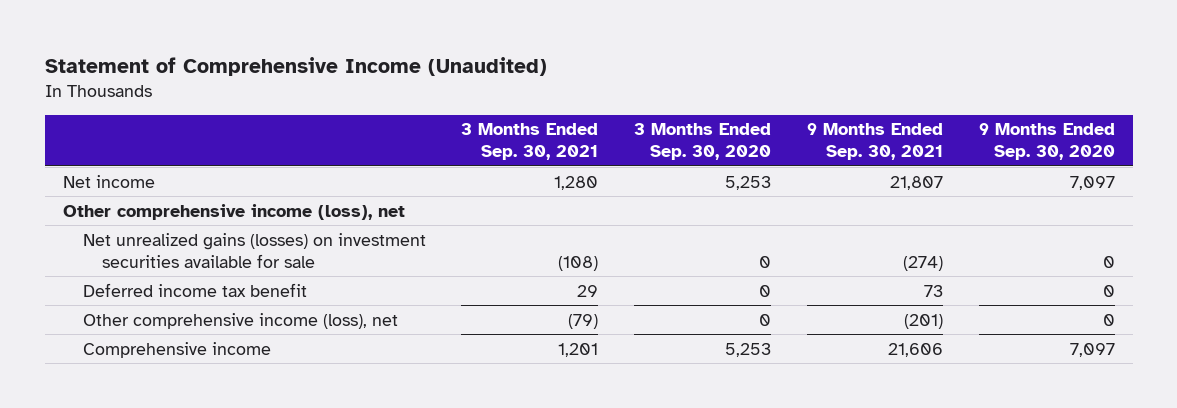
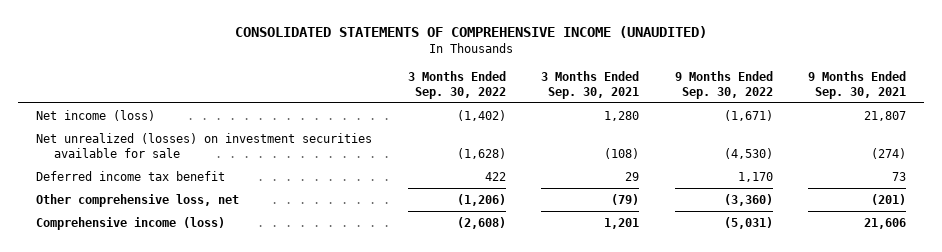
[44,56,547,76] Statement of Comprehensive Income (Unaudited) -> [235,25,708,38] CONSOLIDATED STATEMENTS OF COMPREHENSIVE INCOME (UNAUDITED)
[634,123,772,161] 3 Months Ended Sep. 30, 2020 -> none
[978,123,1115,161] 9 Months Ended Sep. 30, 2020 -> none
none -> [407,70,506,99] 3 Months Ended Sep. 30, 2022
none -> [674,70,773,99] 9 Months Ended Sep. 30, 2022
[62,203,405,220] Other comprehensive income (loss), net -> none
[62,174,155,188] Net income -> [36,109,156,121] Net income (loss)
[82,232,426,268] Net unrealized gains (losses) on investment securities available for sale -> [36,132,373,158] Net unrealized (losses) on investment securities available for sale
[82,312,398,329] Other comprehensive income (loss), net -> [36,193,240,207] Other comprehensive loss, net
[82,341,271,358] Comprehensive income -> [36,216,226,230] Comprehensive income (loss)

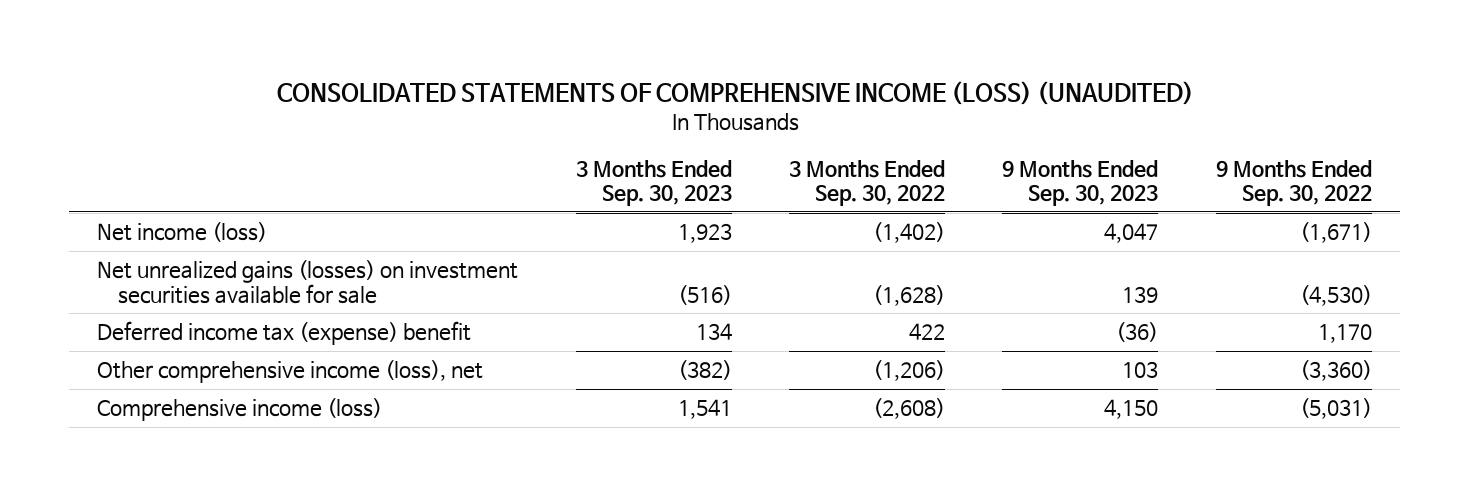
[235,25,708,38] CONSOLIDATED STATEMENTS OF COMPREHENSIVE INCOME (UNAUDITED) -> [276,80,1194,105] CONSOLIDATED STATEMENTS OF COMPREHENSIVE INCOME (LOSS) (UNAUDITED)
[541,70,640,99] 3 Months Ended Sep. 30, 2021 -> none
[807,70,906,99] 9 Months Ended Sep. 30, 2021 -> none
none -> [575,160,732,207] 3 Months Ended Sep. 30, 2023
none -> [1002,160,1159,207] 9 Months Ended Sep. 30, 2023
[36,132,373,158] Net unrealized (losses) on investment securities available for sale -> [97,260,519,304] Net unrealized gains (losses) on investment securities available for sale
[36,170,226,181] Deferred income tax benefit -> [97,321,472,346] Deferred income tax (expense) benefit
[36,193,240,207] Other comprehensive loss, net -> [97,360,484,384] Other comprehensive income (loss), net

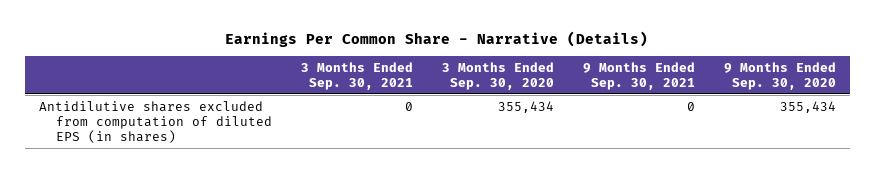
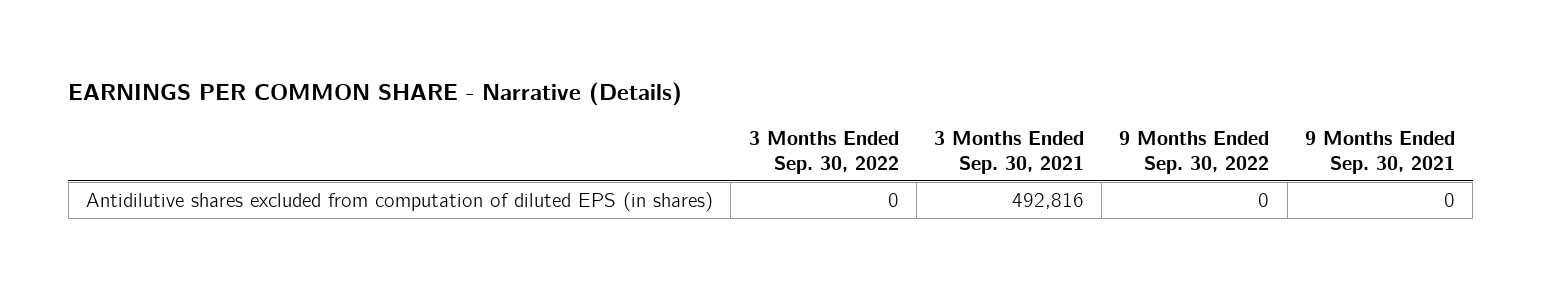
[225,30,649,47] Earnings Per Common Share - Narrative (Details) -> [68,81,683,106] EARNINGS PER COMMON SHARE - Narrative (Details)
[441,61,554,90] 3 Months Ended Sep. 30, 2020 -> none
[723,61,836,90] 9 Months Ended Sep. 30, 2020 -> none
none -> [748,130,899,174] 3 Months Ended Sep. 30, 2022
none -> [1119,130,1270,174] 9 Months Ended Sep. 30, 2022
[404,101,413,111] 0 -> [1011,192,1084,209] 492,816

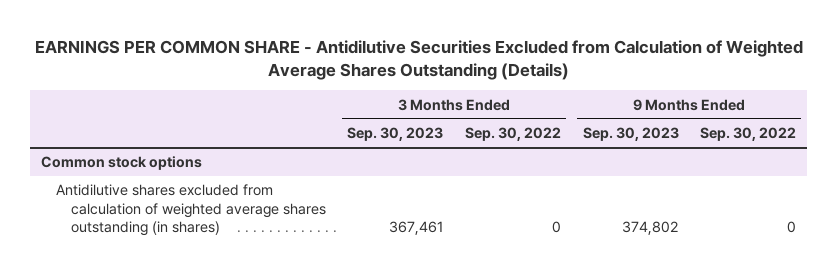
[68,81,683,106] EARNINGS PER COMMON SHARE - Narrative (Details) -> [34,40,803,80] EARNINGS PER COMMON SHARE - Antidilutive Securities Excluded from Calculation of Weighted Average Shares Outstanding (Details)
[933,130,1084,174] 3 Months Ended Sep. 30, 2021 -> none
[1304,130,1455,174] 9 Months Ended Sep. 30, 2021 -> none
none -> [347,127,444,142] Sep. 30, 2023
none -> [582,127,679,142] Sep. 30, 2023
none -> [41,156,203,171] Common stock options
[86,191,714,212] Antidilutive shares excluded from computation of diluted EPS (in shares) -> [56,184,326,237] Antidilutive shares excluded from calculation of weighted average shares outstanding (in shares)

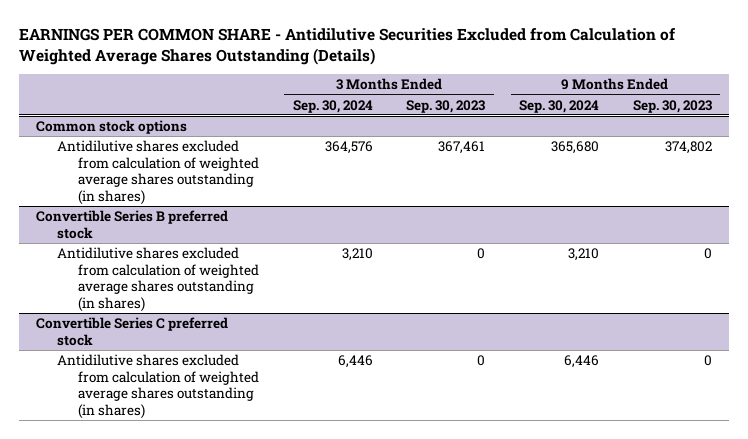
[464,127,561,142] Sep. 30, 2022 -> none
[700,127,797,142] Sep. 30, 2022 -> none
none -> [292,99,373,113] Sep. 30, 2024
none -> [519,99,600,113] Sep. 30, 2024
none -> [35,210,228,239] Convertible Series B preferred stock
none -> [56,247,259,312] Antidilutive shares excluded from calculation of weighted average shares outstanding (in shares)
none -> [35,317,228,346] Convertible Series C preferred stock
none -> [56,354,259,419] Antidilutive shares excluded from calculation of weighted average shares outstanding (in shares)

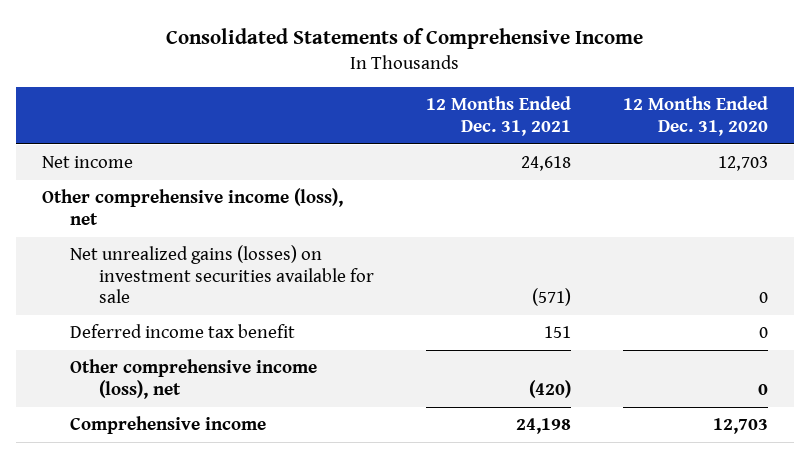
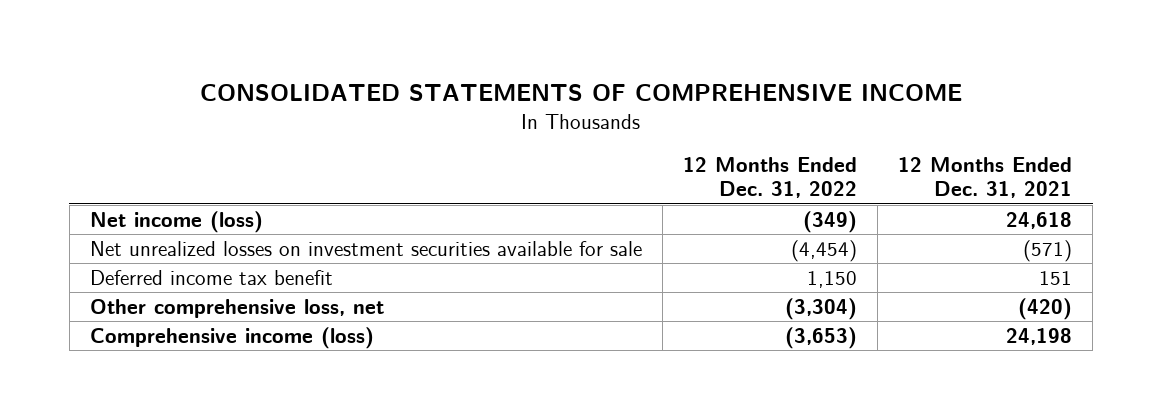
[166,28,644,50] Consolidated Statements of Comprehensive Income -> [200,84,963,102] CONSOLIDATED STATEMENTS OF COMPREHENSIVE INCOME
[623,96,769,136] 12 Months Ended Dec. 31, 2020 -> none
none -> [683,157,858,199] 12 Months Ended Dec. 31, 2022
[41,188,343,225] Other comprehensive income (loss), net -> none
[41,156,133,169] Net income -> [89,210,263,233] Net income (loss)
[70,245,374,304] Net unrealized gains (losses) on investment securities available for sale -> [89,240,642,256] Net unrealized losses on investment securities available for sale
[70,359,318,399] Other comprehensive income (loss), net -> [89,298,384,318] Other comprehensive loss, net
[70,416,267,435] Comprehensive income -> [89,326,374,349] Comprehensive income (loss)

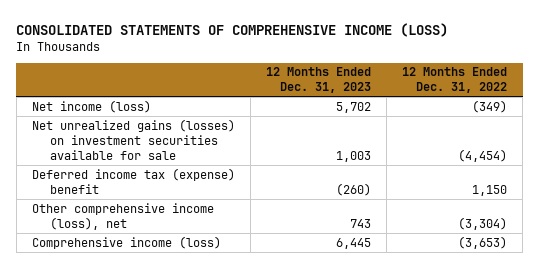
[200,84,963,102] CONSOLIDATED STATEMENTS OF COMPREHENSIVE INCOME -> [16,22,449,37] CONSOLIDATED STATEMENTS OF COMPREHENSIVE INCOME (LOSS)
[898,157,1073,199] 12 Months Ended Dec. 31, 2021 -> none
none -> [266,67,372,94] 12 Months Ended Dec. 31, 2023
[89,240,642,256] Net unrealized losses on investment securities available for sale -> [31,118,235,160] Net unrealized gains (losses) on investment securities available for sale
[89,269,333,285] Deferred income tax benefit -> [31,167,235,194] Deferred income tax (expense) benefit
[89,298,384,318] Other comprehensive loss, net -> [31,202,214,230] Other comprehensive income (loss), net

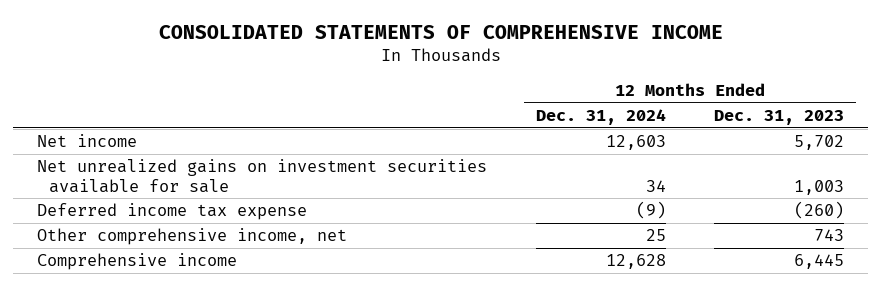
[16,22,449,37] CONSOLIDATED STATEMENTS OF COMPREHENSIVE INCOME (LOSS) -> [158,24,723,39] CONSOLIDATED STATEMENTS OF COMPREHENSIVE INCOME
[402,67,508,94] 12 Months Ended Dec. 31, 2022 -> none
none -> [535,108,666,125] Dec. 31, 2024
[31,99,151,113] Net income (loss) -> [37,134,138,148] Net income
[31,118,235,160] Net unrealized gains (losses) on investment securities available for sale -> [37,159,488,193] Net unrealized gains on investment securities available for sale
[31,167,235,194] Deferred income tax (expense) benefit -> [37,203,308,221] Deferred income tax expense
[31,202,214,230] Other comprehensive income (loss), net -> [37,228,348,246] Other comprehensive income, net
[31,235,221,249] Comprehensive income (loss) -> [37,253,238,271] Comprehensive income

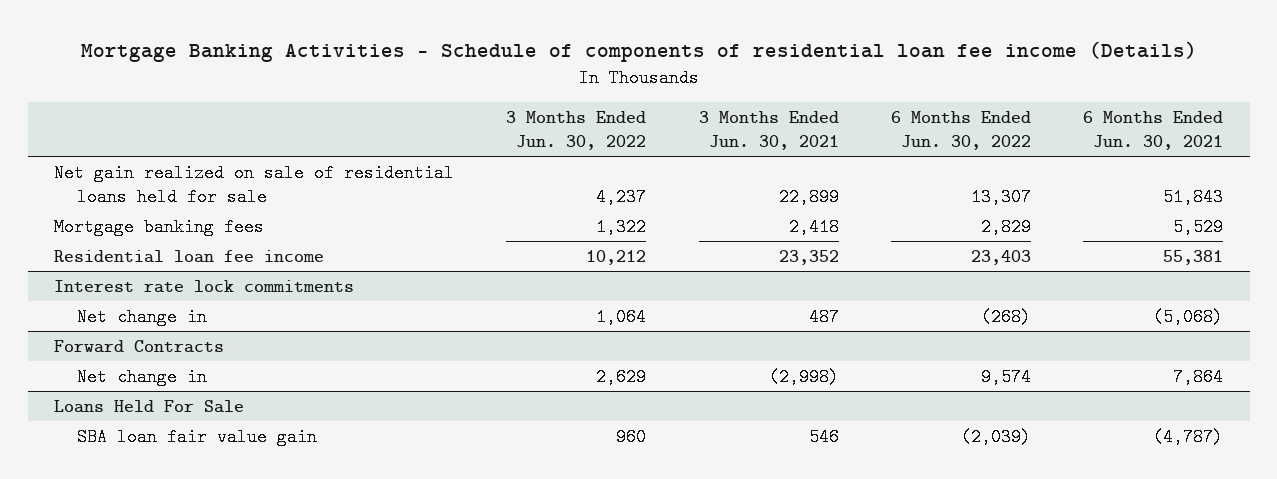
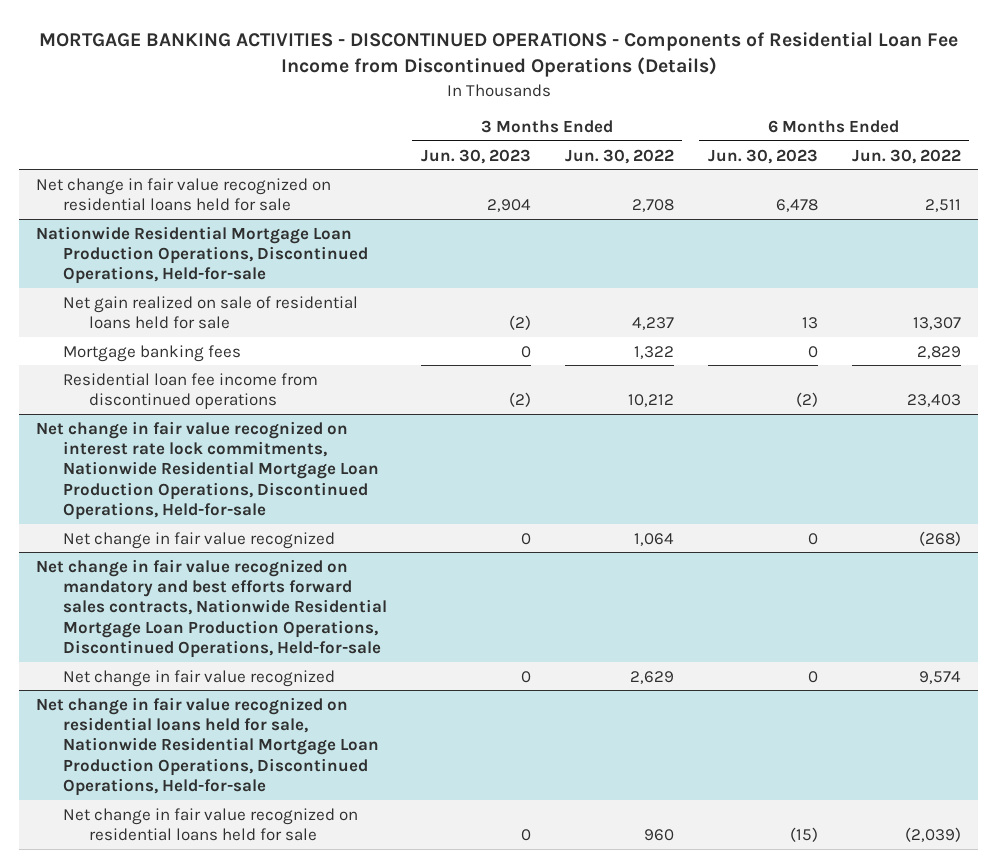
[80,41,1197,63] Mortgage Banking Activities - Schedule of components of residential loan fee income (Details) -> [38,31,958,78] MORTGAGE BANKING ACTIVITIES - DISCONTINUED OPERATIONS - Components of Residential Loan Fee Income from Discontinued Operations (Details)
[698,111,839,151] 3 Months Ended Jun. 30, 2021 -> none
[1083,111,1224,151] 6 Months Ended Jun. 30, 2021 -> none
none -> [420,148,531,164] Jun. 30, 2023
none -> [707,148,818,164] Jun. 30, 2023
none -> [36,177,332,212] Net change in fair value recognized on residential loans held for sale
none -> [36,225,368,285] Nationwide Residential Mortgage Loan Production Operations, Discontinued Operations, Held-for-sale
[54,279,355,293] Interest rate lock commitments -> none
[54,339,225,353] Forward Contracts -> none
[54,399,245,413] Loans Held For Sale -> none
[54,249,325,263] Residential loan fee income -> [62,372,318,410] Residential loan fee income from discontinued operations
none -> [36,420,379,521] Net change in fair value recognized on interest rate lock commitments, Nationwide Residential Mortgage Loan Production Operations, Discontinued Operations, Held-for-sale
[76,307,207,326] Net change in -> [62,531,335,549] Net change in fair value recognized
none -> [36,558,387,659] Net change in fair value recognized on mandatory and best efforts forward sales contracts, Nationwide Residential Mortgage Loan Production Operations, Discontinued Operations, Held-for-sale
[76,367,207,386] Net change in -> [62,669,335,687] Net change in fair value recognized
none -> [36,696,379,797] Net change in fair value recognized on residential loans held for sale, Nationwide Residential Mortgage Loan Production Operations, Discontinued Operations, Held-for-sale
[76,427,317,446] SBA loan fair value gain -> [62,807,358,842] Net change in fair value recognized on residential loans held for sale

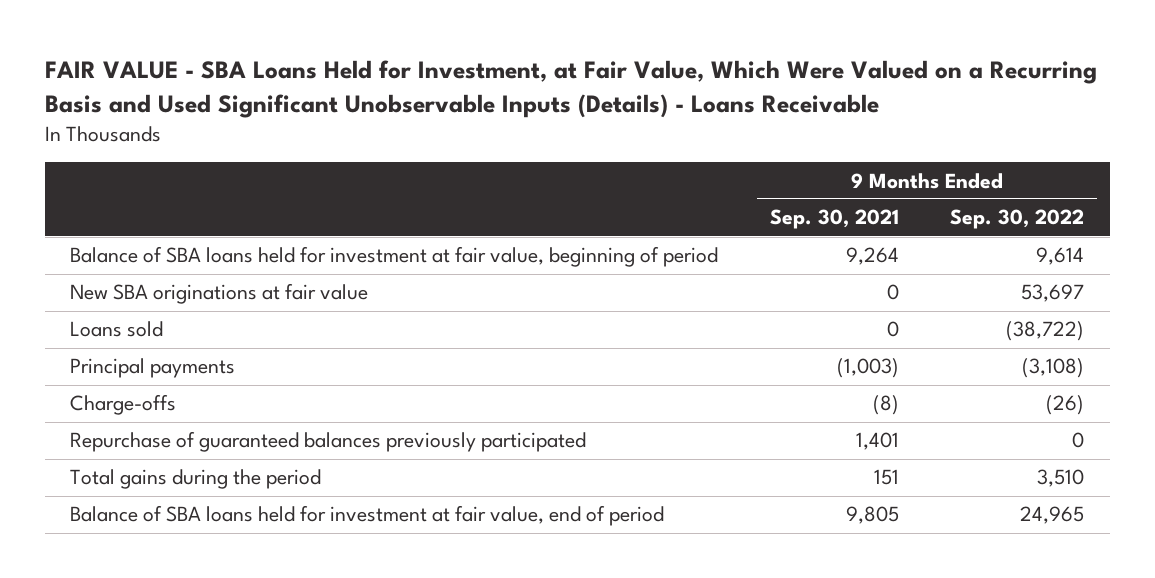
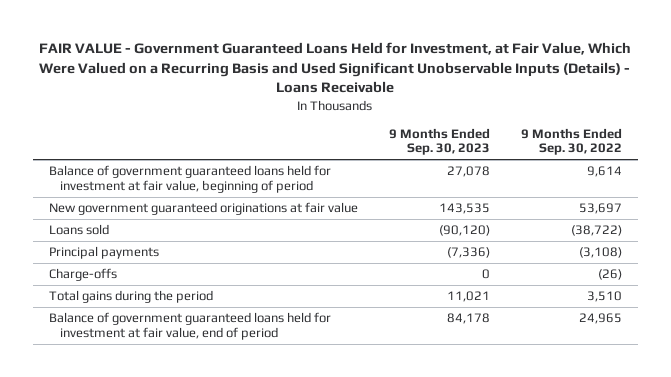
[44,60,1097,118] FAIR VALUE - SBA Loans Held for Investment, at Fair Value, Which Were Valued on a Recurring Basis and Used Significant Unobservable Inputs (Details) - Loans Receivable -> [39,41,632,94] FAIR VALUE - Government Guaranteed Loans Held for Investment, at Fair Value, Which Were Valued on a Recurring Basis and Used Significant Unobservable Inputs (Details) - Loans Receivable
[769,209,899,230] Sep. 30, 2021 -> none
none -> [388,127,490,156] 9 Months Ended Sep. 30, 2023
[70,246,719,268] Balance of SBA loans held for investment at fair value, beginning of period -> [48,165,331,194] Balance of government guaranteed loans held for investment at fair value, beginning of period
[70,283,369,305] New SBA originations at fair value -> [48,202,358,216] New government guaranteed originations at fair value
[70,431,587,453] Repurchase of guaranteed balances previously participated -> none
[70,505,665,527] Balance of SBA loans held for investment at fair value, end of period -> [48,312,331,341] Balance of government guaranteed loans held for investment at fair value, end of period

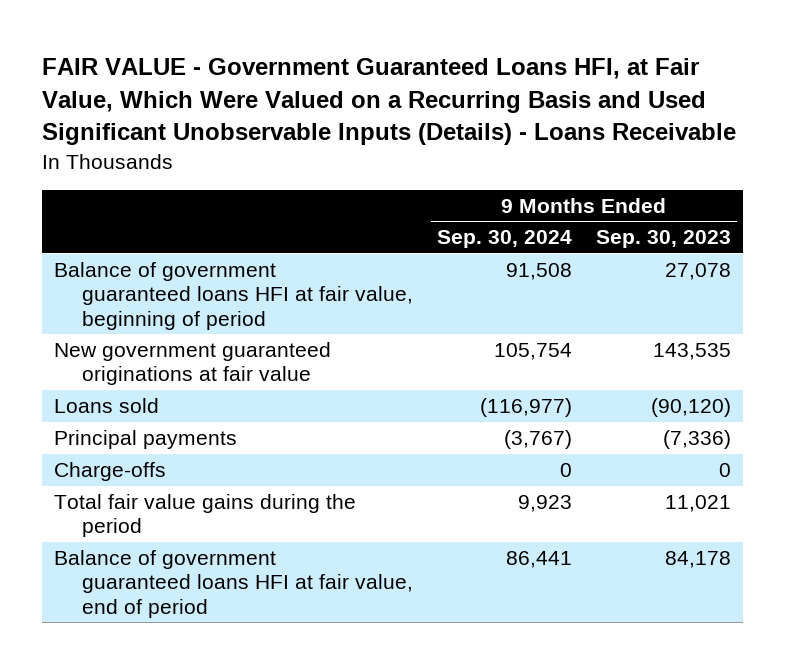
[39,41,632,94] FAIR VALUE - Government Guaranteed Loans Held for Investment, at Fair Value, Which Were Valued on a Recurring Basis and Used Significant Unobservable Inputs (Details) - Loans Receivable -> [42,57,737,146] FAIR VALUE - Government Guaranteed Loans HFI, at Fair Value, Which Were Valued on a Recurring Basis and Used Significant Unobservable Inputs (Details) - Loans Receivable
[521,127,623,156] 9 Months Ended Sep. 30, 2022 -> none
none -> [437,230,573,249] Sep. 30, 2024
[48,165,331,194] Balance of government guaranteed loans held for investment at fair value, beginning of period -> [54,262,414,330] Balance of government guaranteed loans HFI at fair value, beginning of period
[48,290,213,304] Total gains during the period -> [54,494,357,538] Total fair value gains during the period
[48,312,331,341] Balance of government guaranteed loans held for investment at fair value, end of period -> [54,550,414,618] Balance of government guaranteed loans HFI at fair value, end of period

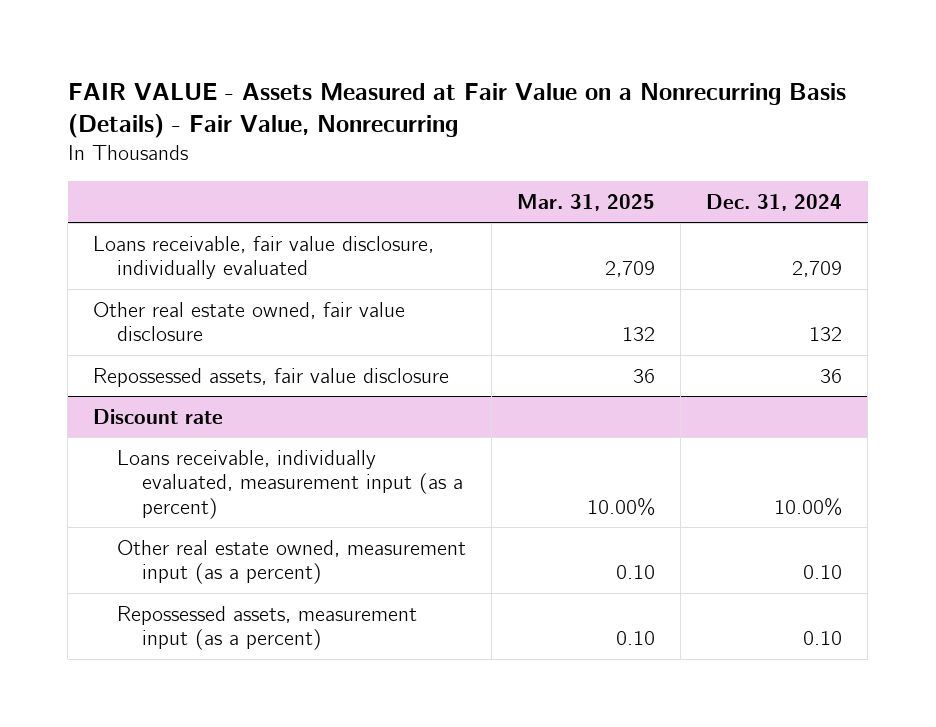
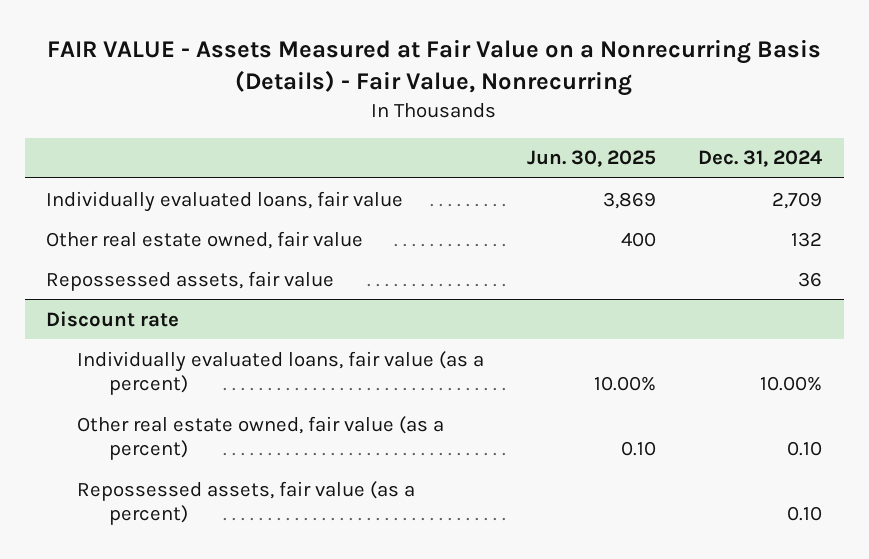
[517,193,656,211] Mar. 31, 2025 -> none
none -> [526,150,656,168] Jun. 30, 2025
[93,235,435,280] Loans receivable, fair value disclosure, individually evaluated -> [46,190,404,212] Individually evaluated loans, fair value
[93,301,406,342] Other real estate owned, fair value disclosure -> [46,230,364,249] Other real estate owned, fair value
[93,367,450,387] Repossessed assets, fair value disclosure -> [46,270,335,291] Repossessed assets, fair value
[117,449,463,519] Loans receivable, individually evaluated, measurement input (as a percent) -> [77,350,485,396] Individually evaluated loans, fair value (as a percent)
[117,539,467,585] Other real estate owned, measurement input (as a percent) -> [77,415,445,461] Other real estate owned, fair value (as a percent)
[117,605,418,651] Repossessed assets, measurement input (as a percent) -> [77,480,416,526] Repossessed assets, fair value (as a percent)

